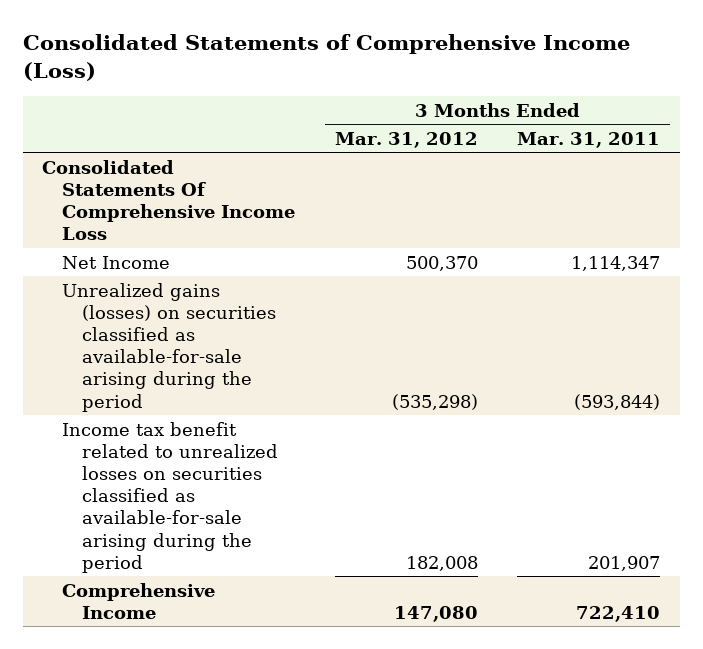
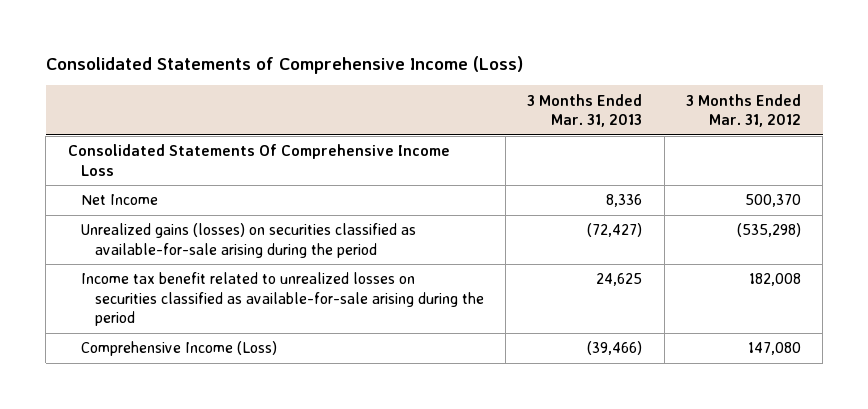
[517,131,661,148] Mar. 31, 2011 -> none
none -> [527,93,643,128] 3 Months Ended Mar. 31, 2013
[62,582,216,619] Comprehensive Income -> [81,341,278,357] Comprehensive Income (Loss)

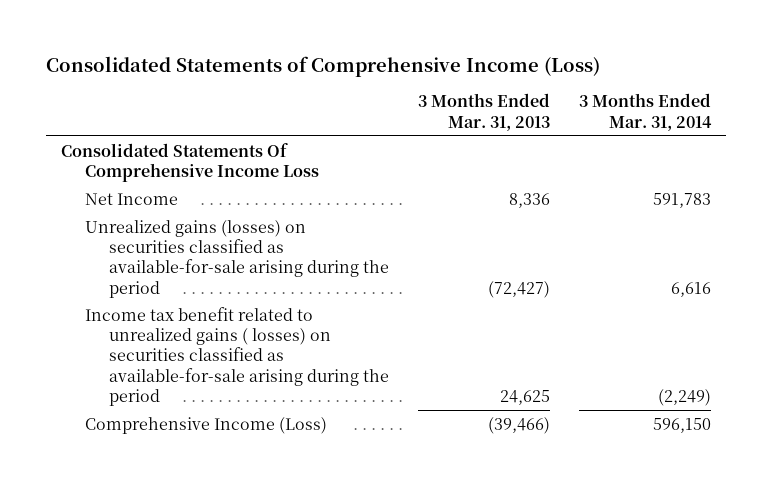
[685,93,801,128] 3 Months Ended Mar. 31, 2012 -> none
none -> [579,93,713,131] 3 Months Ended Mar. 31, 2014
[81,272,484,327] Income tax benefit related to unrealized losses on securities classified as available-for-sale arising during the period -> [84,306,389,406] Income tax benefit related to unrealized gains ( losses) on securities classified as available-for-sale arising during the period

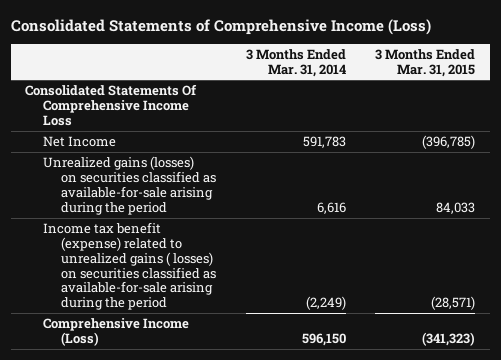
[417,93,550,131] 3 Months Ended Mar. 31, 2013 -> none
none -> [375,48,476,77] 3 Months Ended Mar. 31, 2015
[84,306,389,406] Income tax benefit related to unrealized gains ( losses) on securities classified as available-for-sale arising during the period -> [43,222,217,311] Income tax benefit (expense) related to unrealized gains ( losses) on securities classified as available-for-sale arising during the period

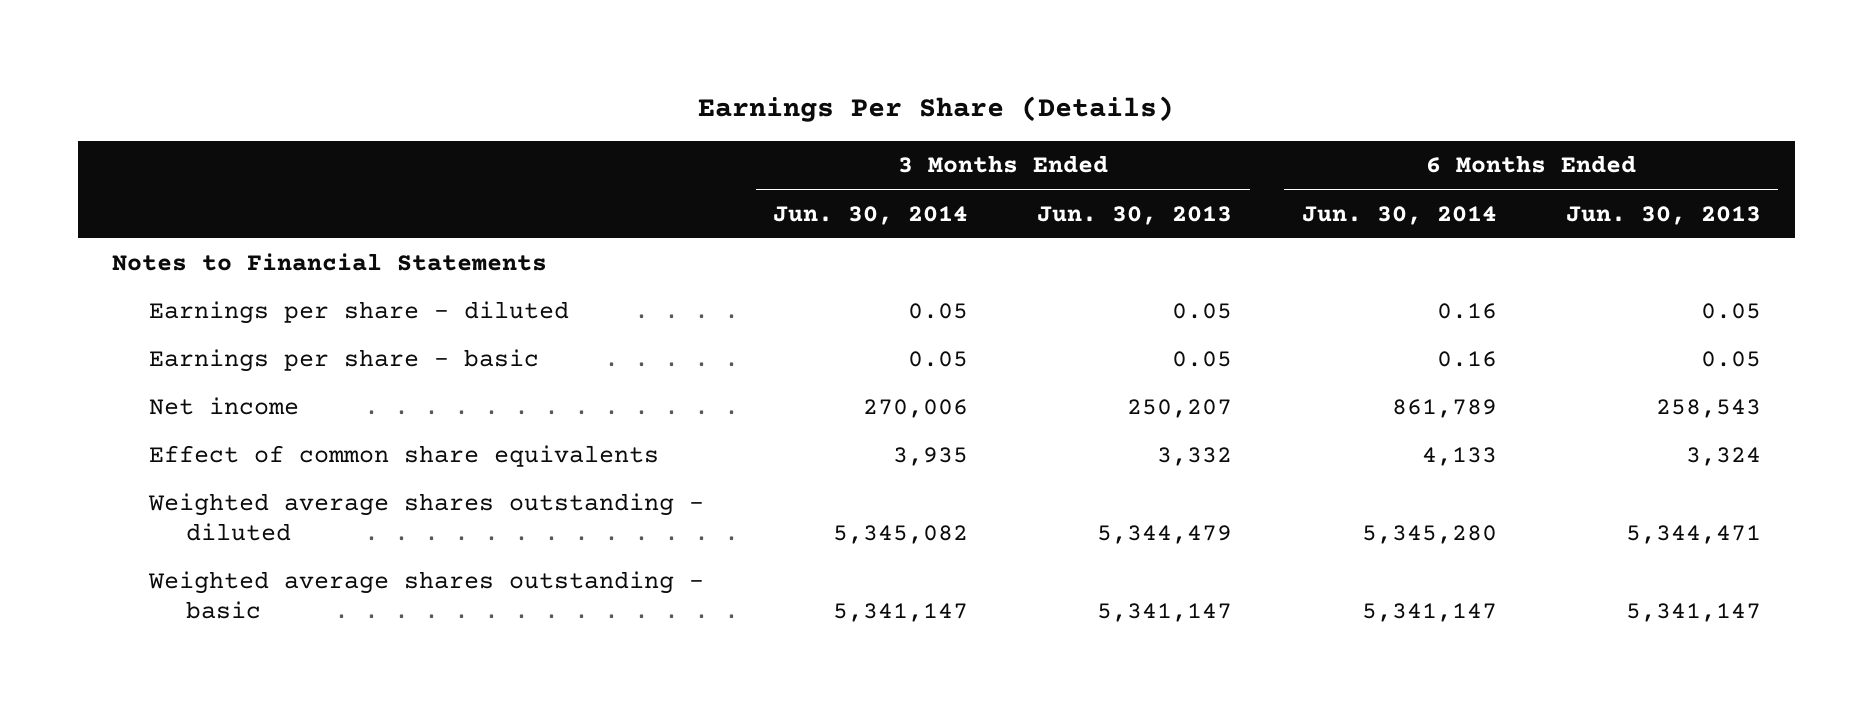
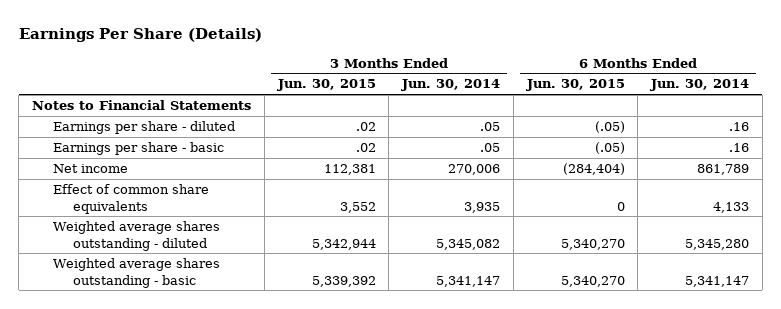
[1037,205,1233,225] Jun. 30, 2013 -> none
[1565,205,1761,225] Jun. 30, 2013 -> none
none -> [276,79,376,92] Jun. 30, 2015
none -> [525,79,625,92] Jun. 30, 2015
[908,303,969,320] 0.05 -> [480,122,501,132] .05
[1436,303,1497,320] 0.16 -> [729,122,750,132] .16
[908,351,969,368] 0.05 -> [480,143,501,153] .05
[1436,351,1497,368] 0.16 -> [729,143,750,153] .16

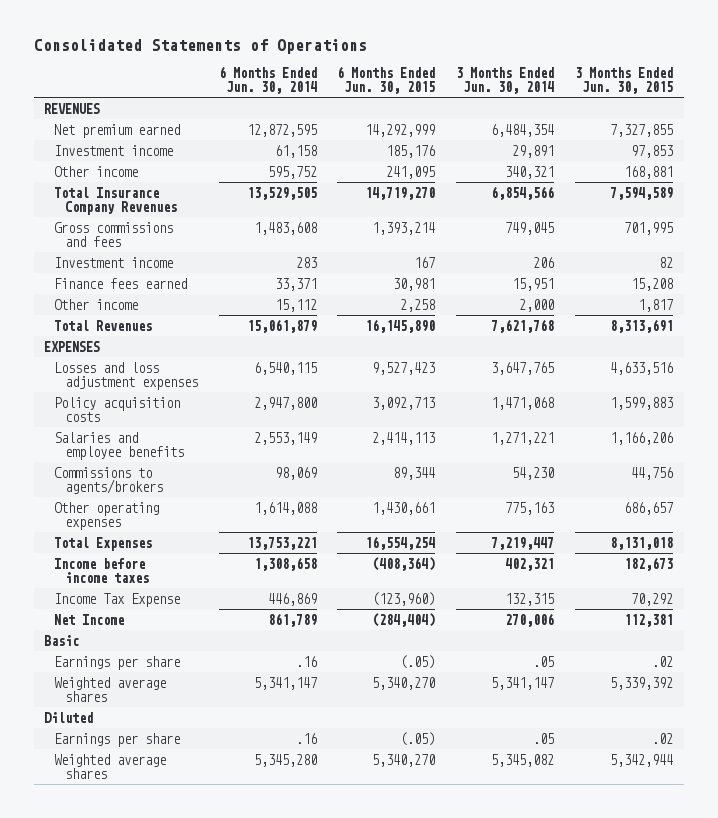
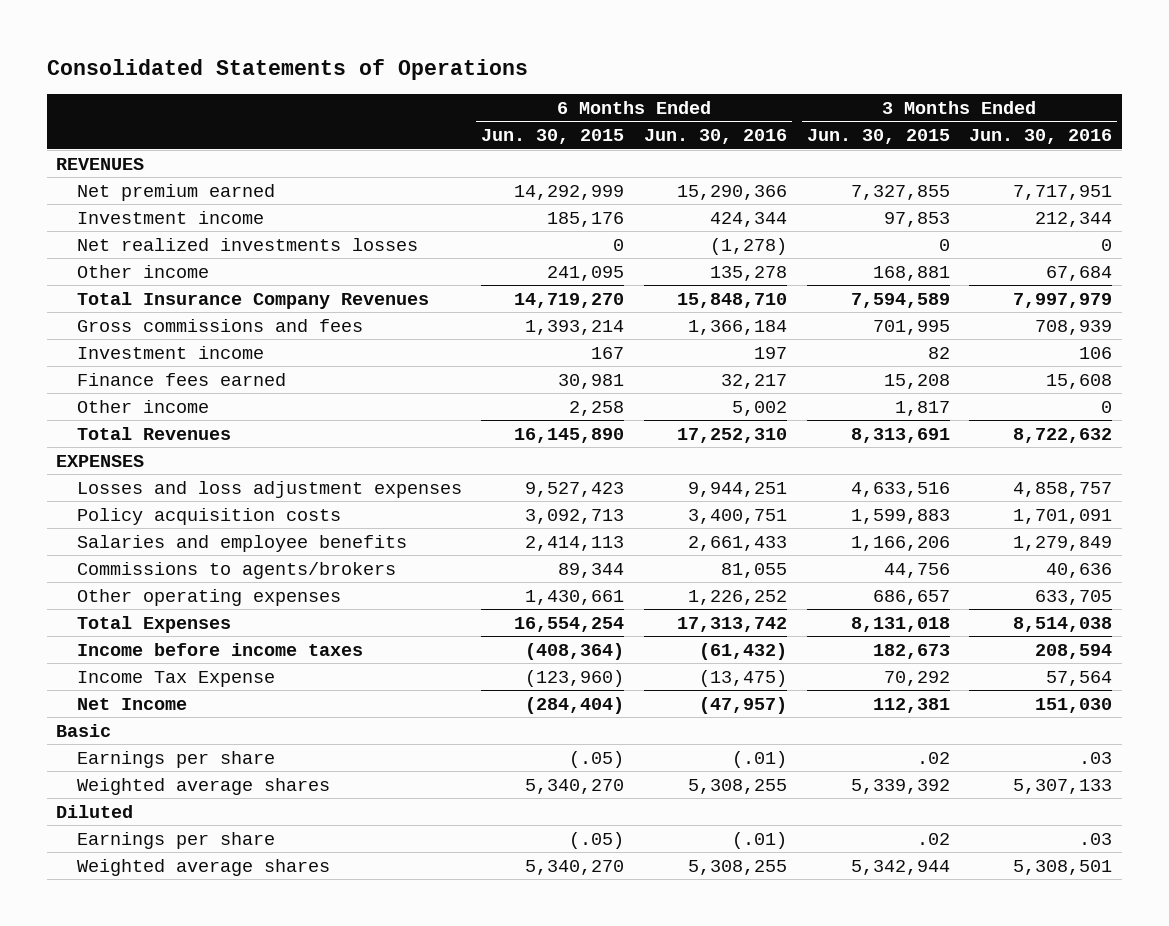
[218,65,317,95] 6 Months Ended Jun. 30, 2014 -> none
[456,66,555,95] 3 Months Ended Jun. 30, 2014 -> none
none -> [643,129,787,145] Jun. 30, 2016
none -> [969,129,1113,145] Jun. 30, 2016
none -> [76,237,418,251] Net realized investments losses

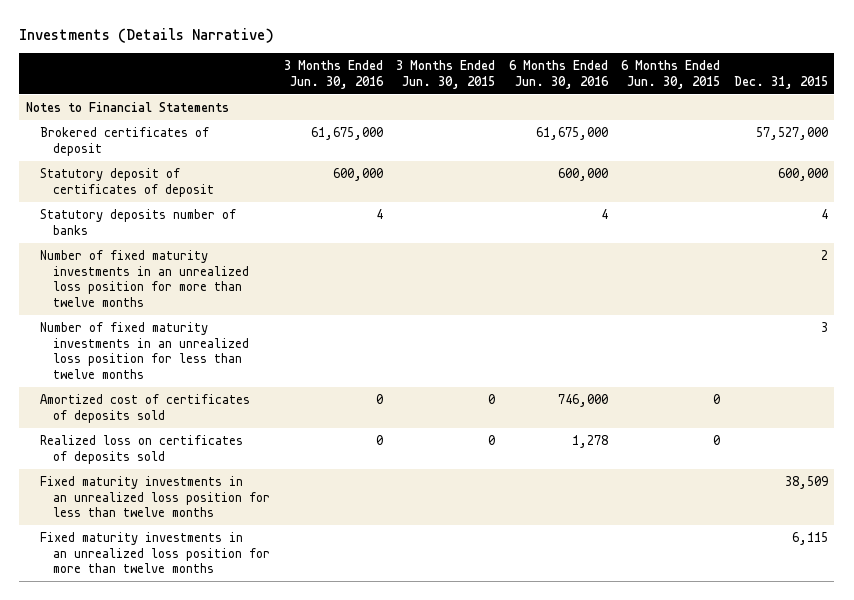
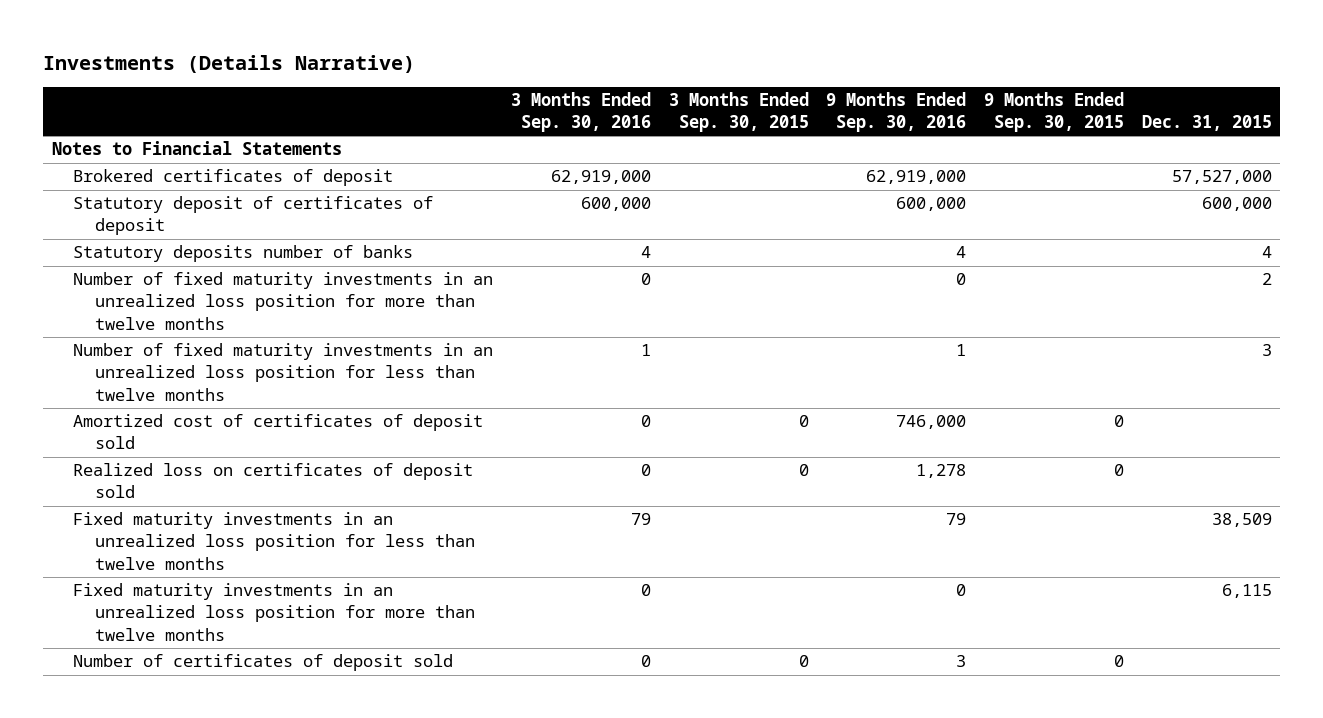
[283,59,384,89] 3 Months Ended Jun. 30, 2016 -> none
[396,59,496,89] 3 Months Ended Jun. 30, 2015 -> none
[508,59,609,89] 6 Months Ended Jun. 30, 2016 -> none
[621,59,721,89] 6 Months Ended Jun. 30, 2015 -> none
none -> [510,92,651,133] 3 Months Ended Sep. 30, 2016
none -> [668,92,809,133] 3 Months Ended Sep. 30, 2015
none -> [826,92,967,133] 9 Months Ended Sep. 30, 2016
none -> [983,92,1124,133] 9 Months Ended Sep. 30, 2015
[39,394,250,423] Amortized cost of certificates of deposits sold -> [73,414,484,450] Amortized cost of certificates of deposit sold
[39,435,243,464] Realized loss on certificates of deposits sold -> [73,463,474,499] Realized loss on certificates of deposit sold
none -> [73,654,454,672] Number of certificates of deposit sold

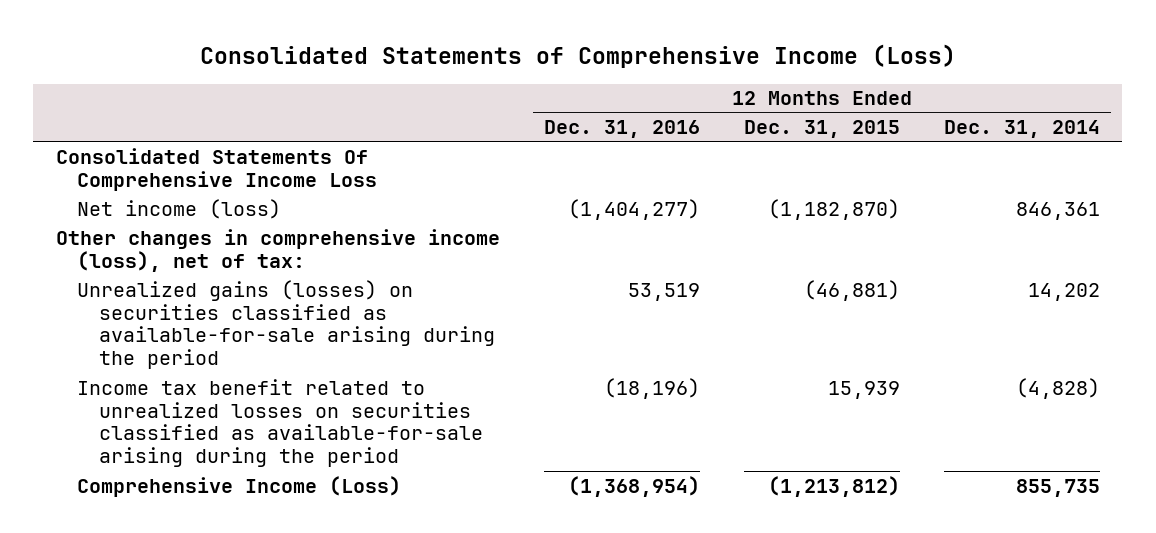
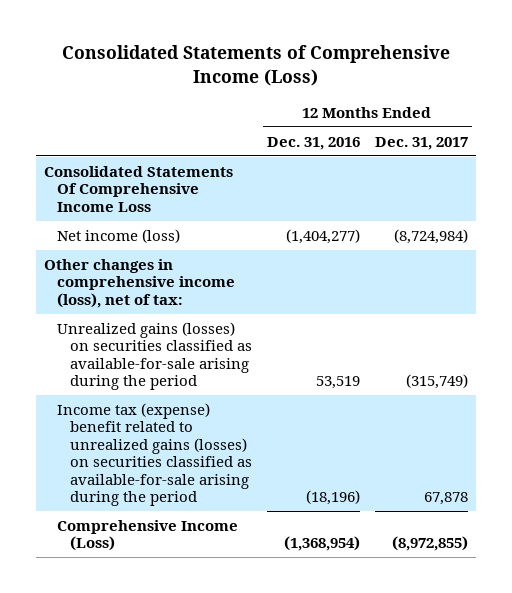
[743,119,900,138] Dec. 31, 2015 -> none
[944,119,1101,138] Dec. 31, 2014 -> none
none -> [374,136,468,150] Dec. 31, 2017
[77,378,484,468] Income tax benefit related to unrealized losses on securities classified as available-for-sale arising during the period -> [56,402,252,506] Income tax (expense) benefit related to unrealized gains (losses) on securities classified as available-for-sale arising during the period

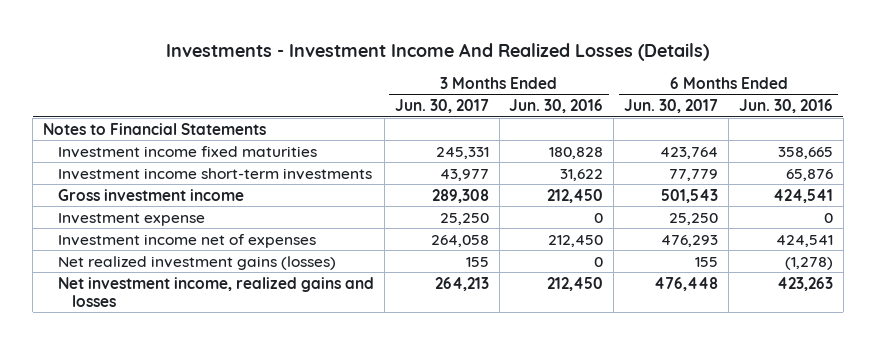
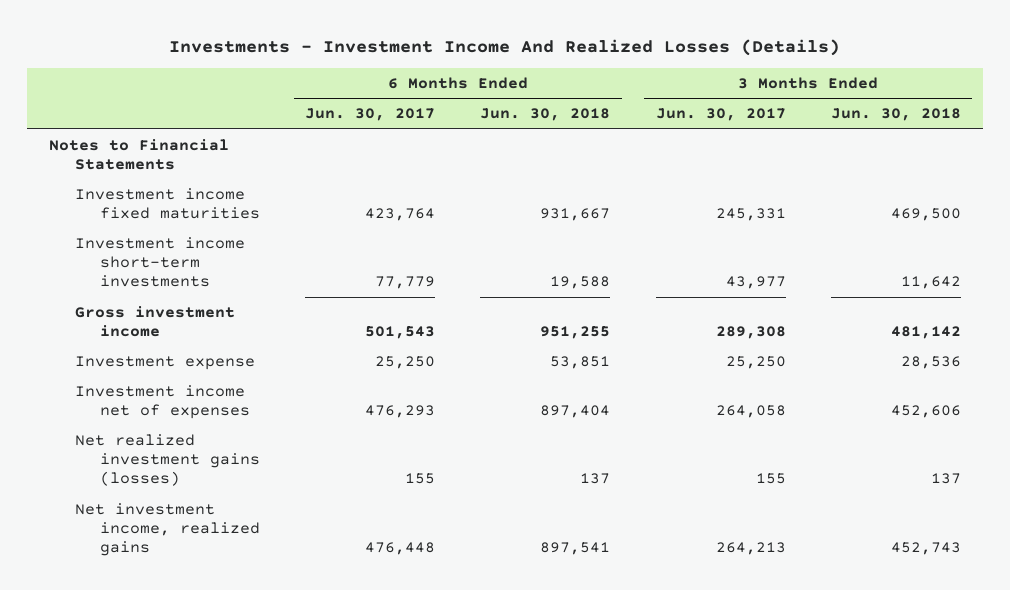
[509,99,604,114] Jun. 30, 2016 -> none
[739,99,834,114] Jun. 30, 2016 -> none
none -> [480,108,611,122] Jun. 30, 2018
none -> [830,108,961,122] Jun. 30, 2018
[57,276,374,307] Net investment income, realized gains and losses -> [74,502,261,557] Net investment income, realized gains

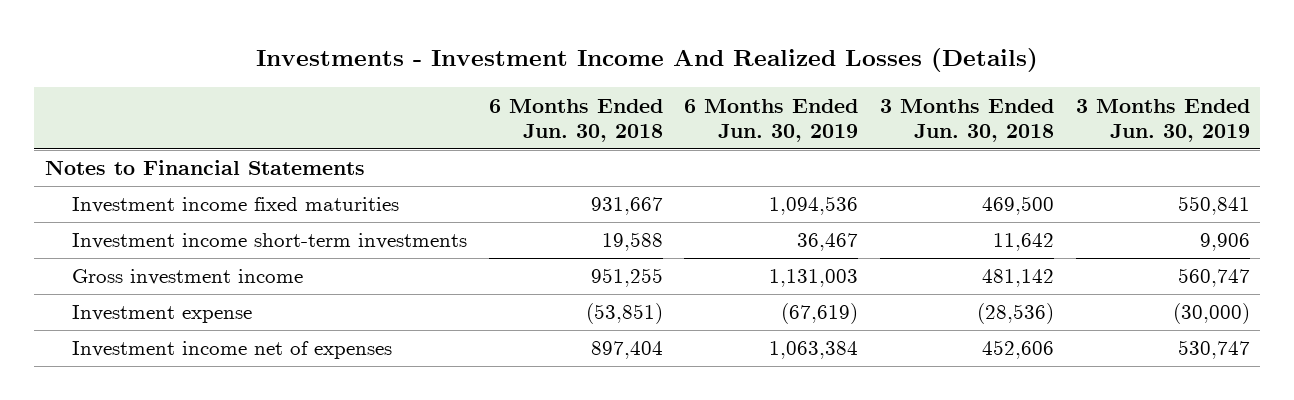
[305,108,436,122] Jun. 30, 2017 -> none
[655,108,786,122] Jun. 30, 2017 -> none
none -> [684,98,859,142] 6 Months Ended Jun. 30, 2019
none -> [1075,98,1250,142] 3 Months Ended Jun. 30, 2019
[550,355,611,369] 53,851 -> [585,303,663,325] (53,851)
[900,355,961,369] 28,536 -> [976,303,1054,325] (28,536)
[74,433,261,487] Net realized investment gains (losses) -> none
[74,502,261,557] Net investment income, realized gains -> none

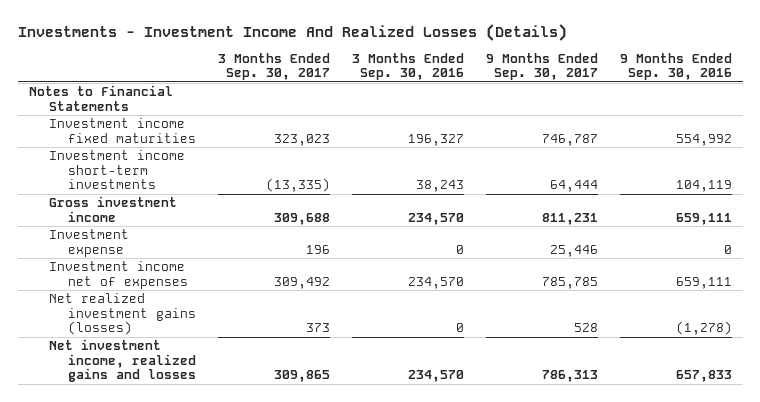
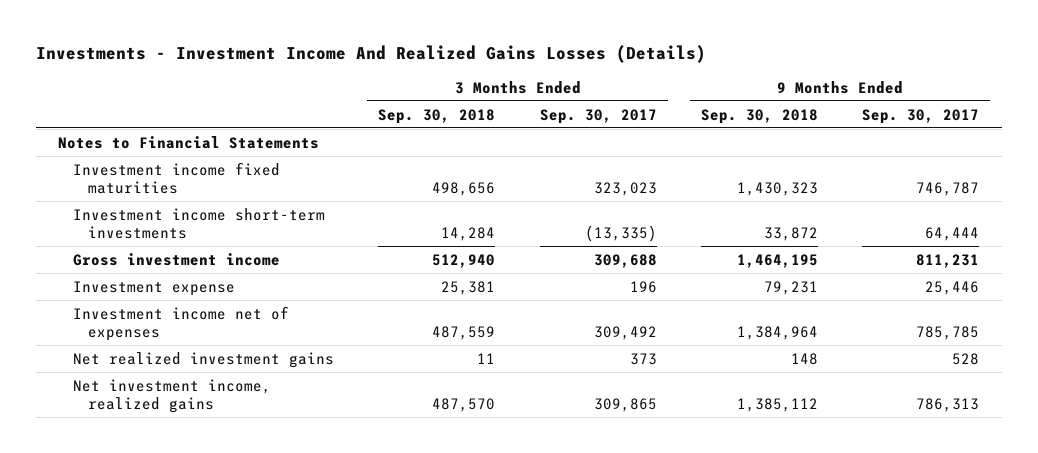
[17,24,567,42] Investments - Investment Income And Realized Losses (Details) -> [36,45,707,64] Investments - Investment Income And Realized Gains Losses (Details)
[352,52,465,81] 3 Months Ended Sep. 30, 2016 -> none
[619,52,732,81] 9 Months Ended Sep. 30, 2016 -> none
none -> [378,108,496,124] Sep. 30, 2018
none -> [701,108,819,124] Sep. 30, 2018
[48,293,197,336] Net realized investment gains (losses) -> [73,351,335,368] Net realized investment gains
[48,339,197,383] Net investment income, realized gains and losses -> [73,378,272,413] Net investment income, realized gains

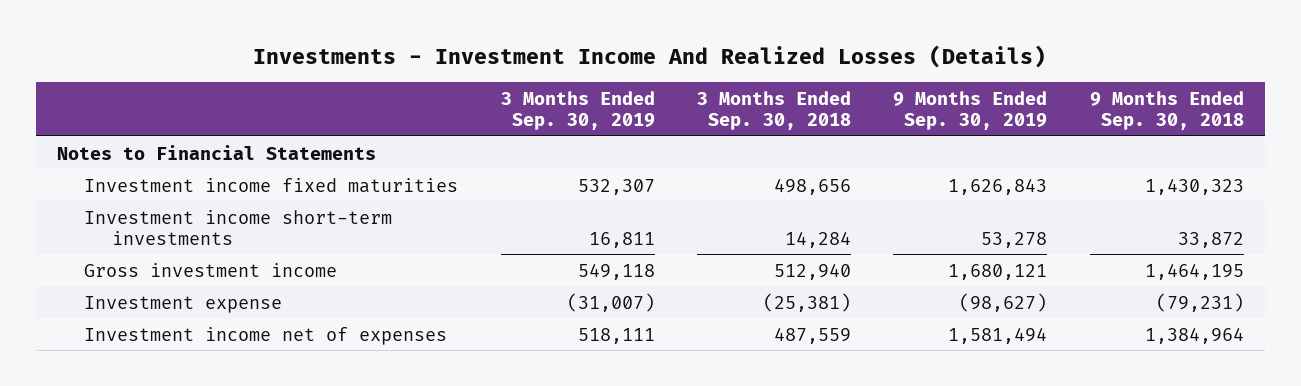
[36,45,707,64] Investments - Investment Income And Realized Gains Losses (Details) -> [253,45,1047,69] Investments - Investment Income And Realized Losses (Details)
[539,108,657,124] Sep. 30, 2017 -> none
[862,108,980,124] Sep. 30, 2017 -> none
none -> [500,90,655,131] 3 Months Ended Sep. 30, 2019
none -> [893,90,1048,131] 9 Months Ended Sep. 30, 2019
[441,280,496,295] 25,381 -> [763,292,852,312] (25,381)
[764,280,819,295] 79,231 -> [1155,292,1244,312] (79,231)
[73,351,335,368] Net realized investment gains -> none
[73,378,272,413] Net investment income, realized gains -> none

